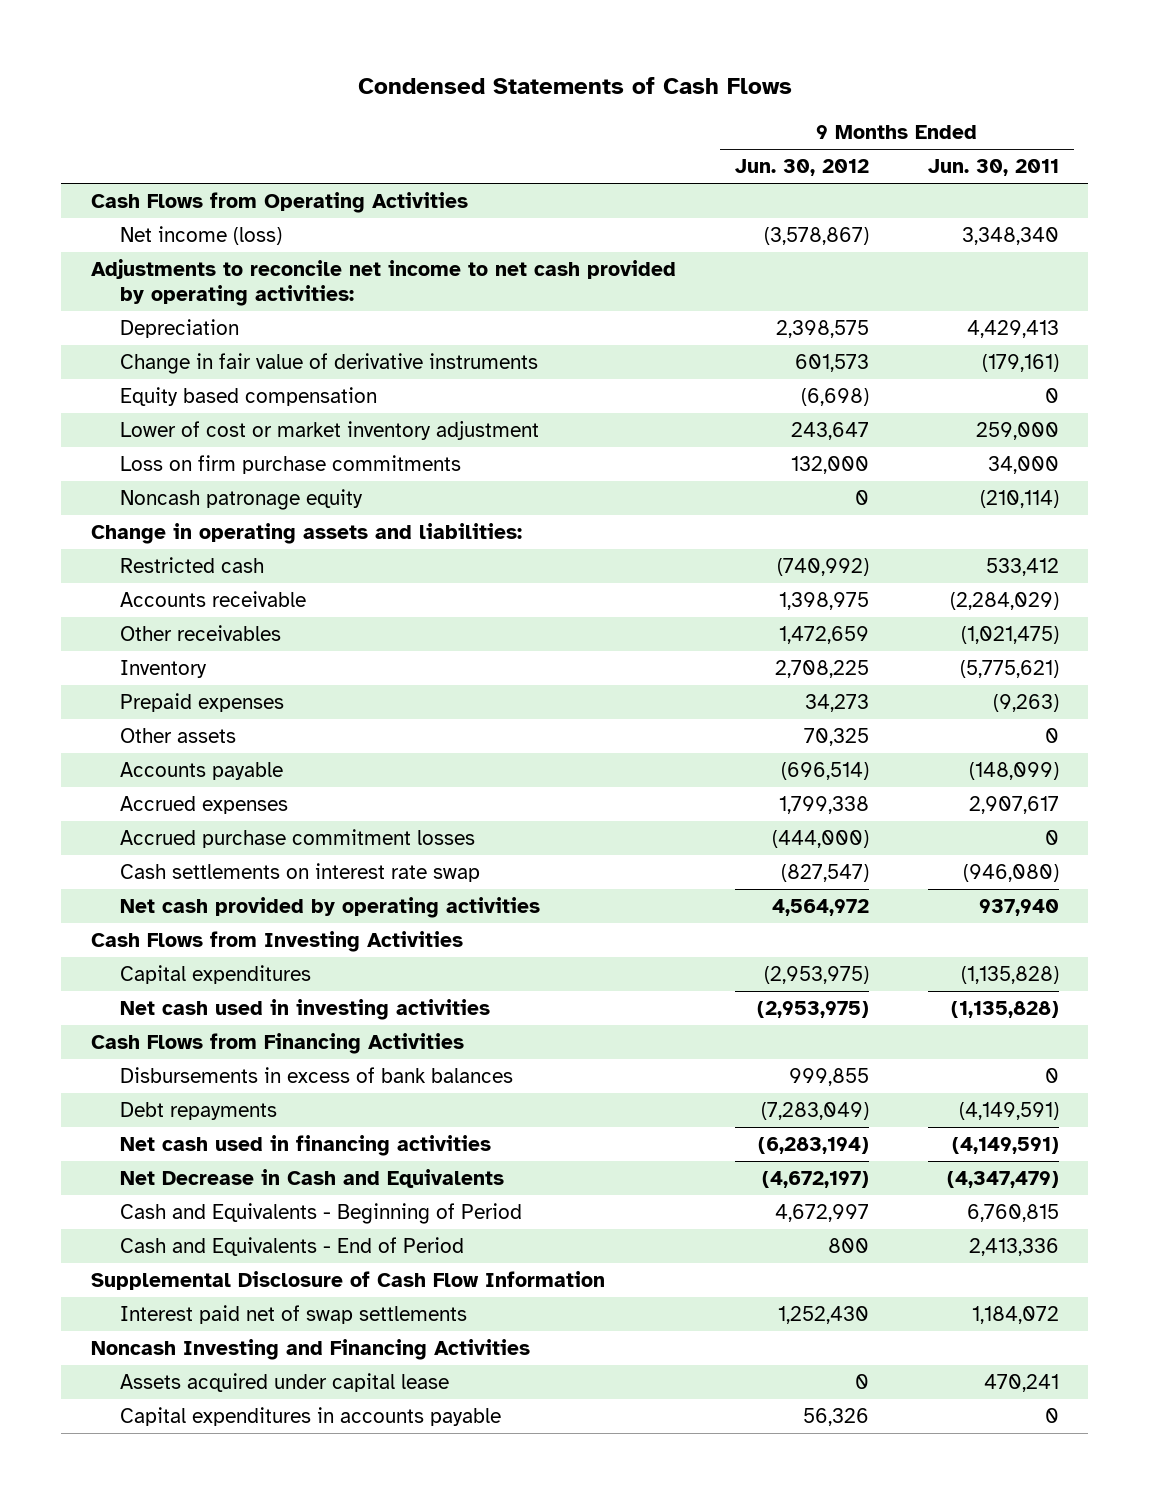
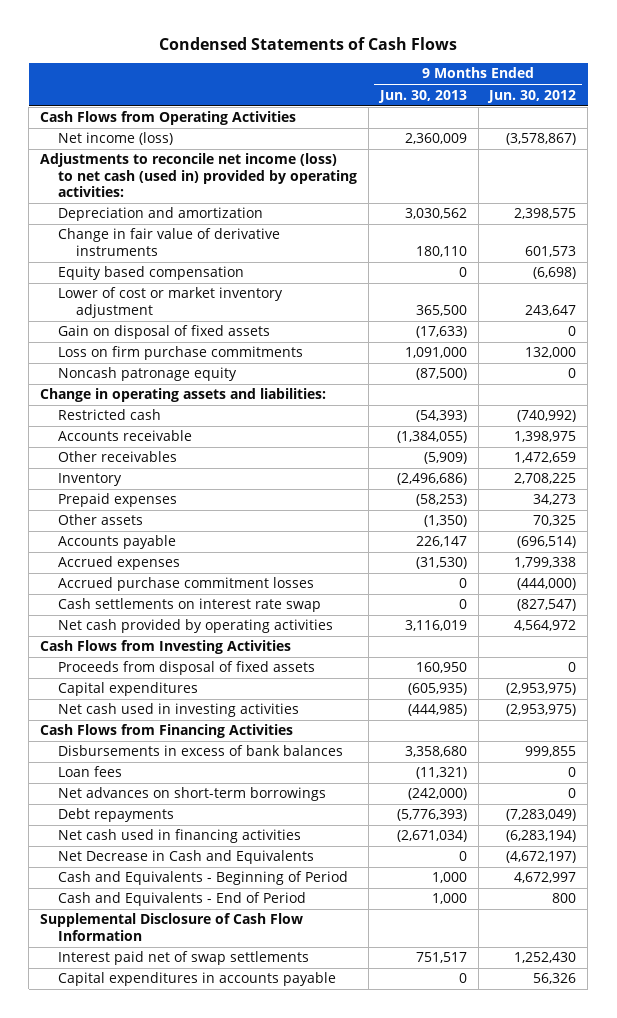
[927,159,1059,177] Jun. 30, 2011 -> none
none -> [377,89,467,103] Jun. 30, 2013
[90,259,676,307] Adjustments to reconcile net income to net cash provided by operating activities: -> [40,153,358,197] Adjustments to reconcile net income (loss) to net cash (used in) provided by operating activities:
[119,319,239,339] Depreciation -> [58,207,264,222] Depreciation and amortization
none -> [58,325,271,340] Gain on disposal of fixed assets
none -> [58,661,316,676] Proceeds from disposal of fixed assets
none -> [58,766,123,778] Loan fees
none -> [58,787,327,802] Net advances on short-term borrowings
[90,1339,530,1361] Noncash Investing and Financing Activities -> none
[119,1373,449,1393] Assets acquired under capital lease -> none

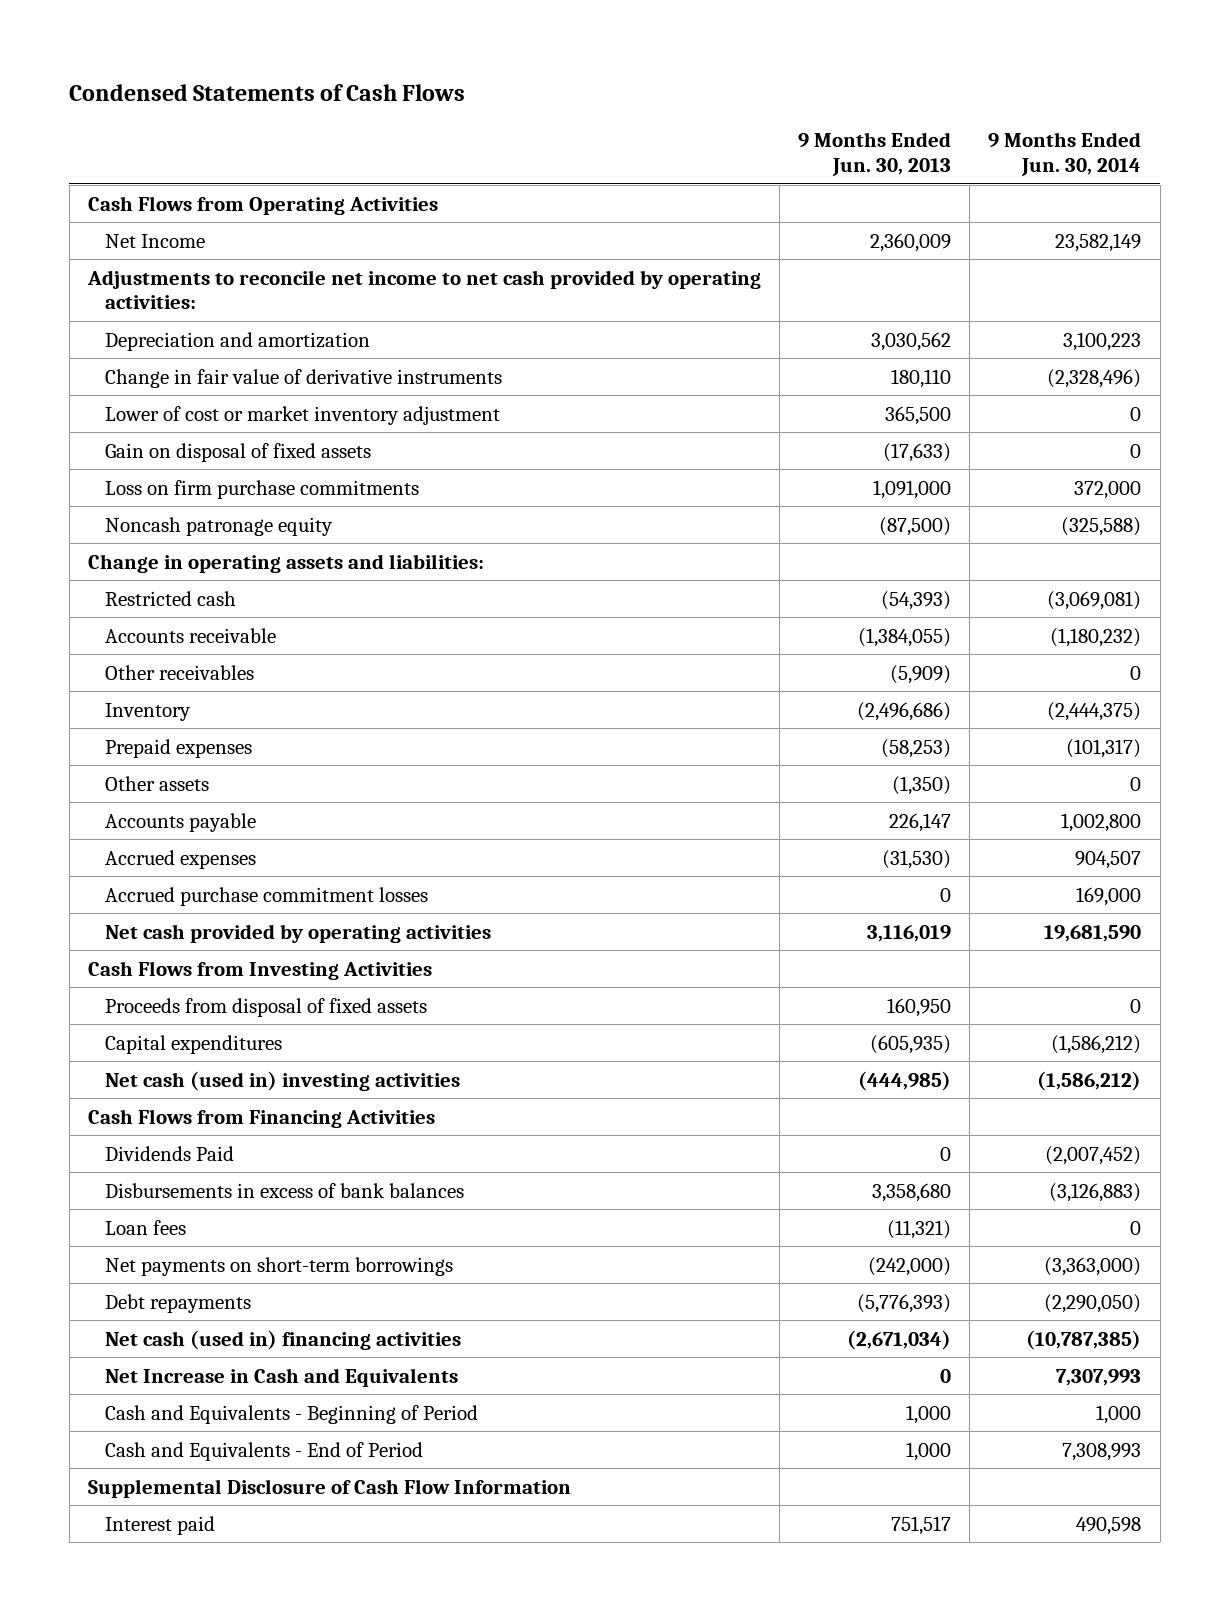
[487,89,577,103] Jun. 30, 2012 -> none
none -> [988,132,1142,176] 9 Months Ended Jun. 30, 2014
[58,132,174,146] Net income (loss) -> [104,233,205,248] Net Income
[40,153,358,197] Adjustments to reconcile net income (loss) to net cash (used in) provided by operating activities: -> [86,269,761,310] Adjustments to reconcile net income to net cash provided by operating activities:
[58,266,245,281] Equity based compensation -> none
[58,598,322,613] Cash settlements on interest rate swap -> none
[58,703,300,718] Net cash used in investing activities -> [104,1070,460,1091] Net cash (used in) investing activities
none -> [104,1145,234,1161] Dividends Paid
[58,787,327,802] Net advances on short-term borrowings -> [104,1256,453,1276] Net payments on short-term borrowings
[58,829,302,844] Net cash used in financing activities -> [104,1329,461,1350] Net cash (used in) financing activities
[58,850,315,865] Net Decrease in Cash and Equivalents -> [104,1367,458,1387] Net Increase in Cash and Equivalents
[58,972,337,987] Capital expenditures in accounts payable -> none
[58,951,310,966] Interest paid net of swap settlements -> [104,1515,215,1535] Interest paid

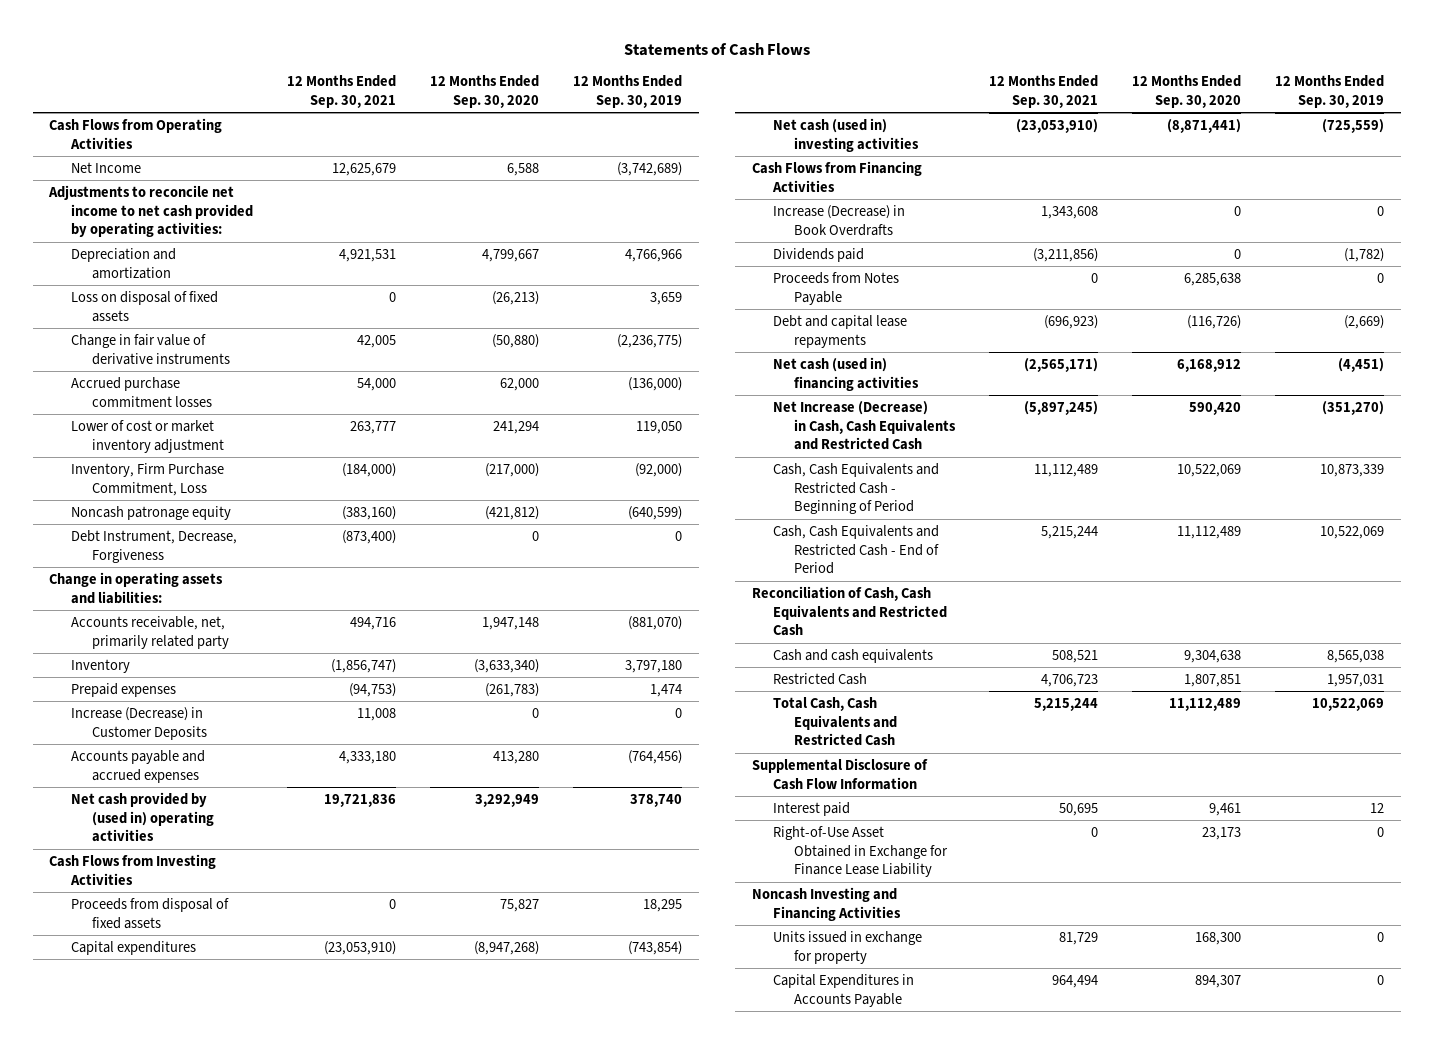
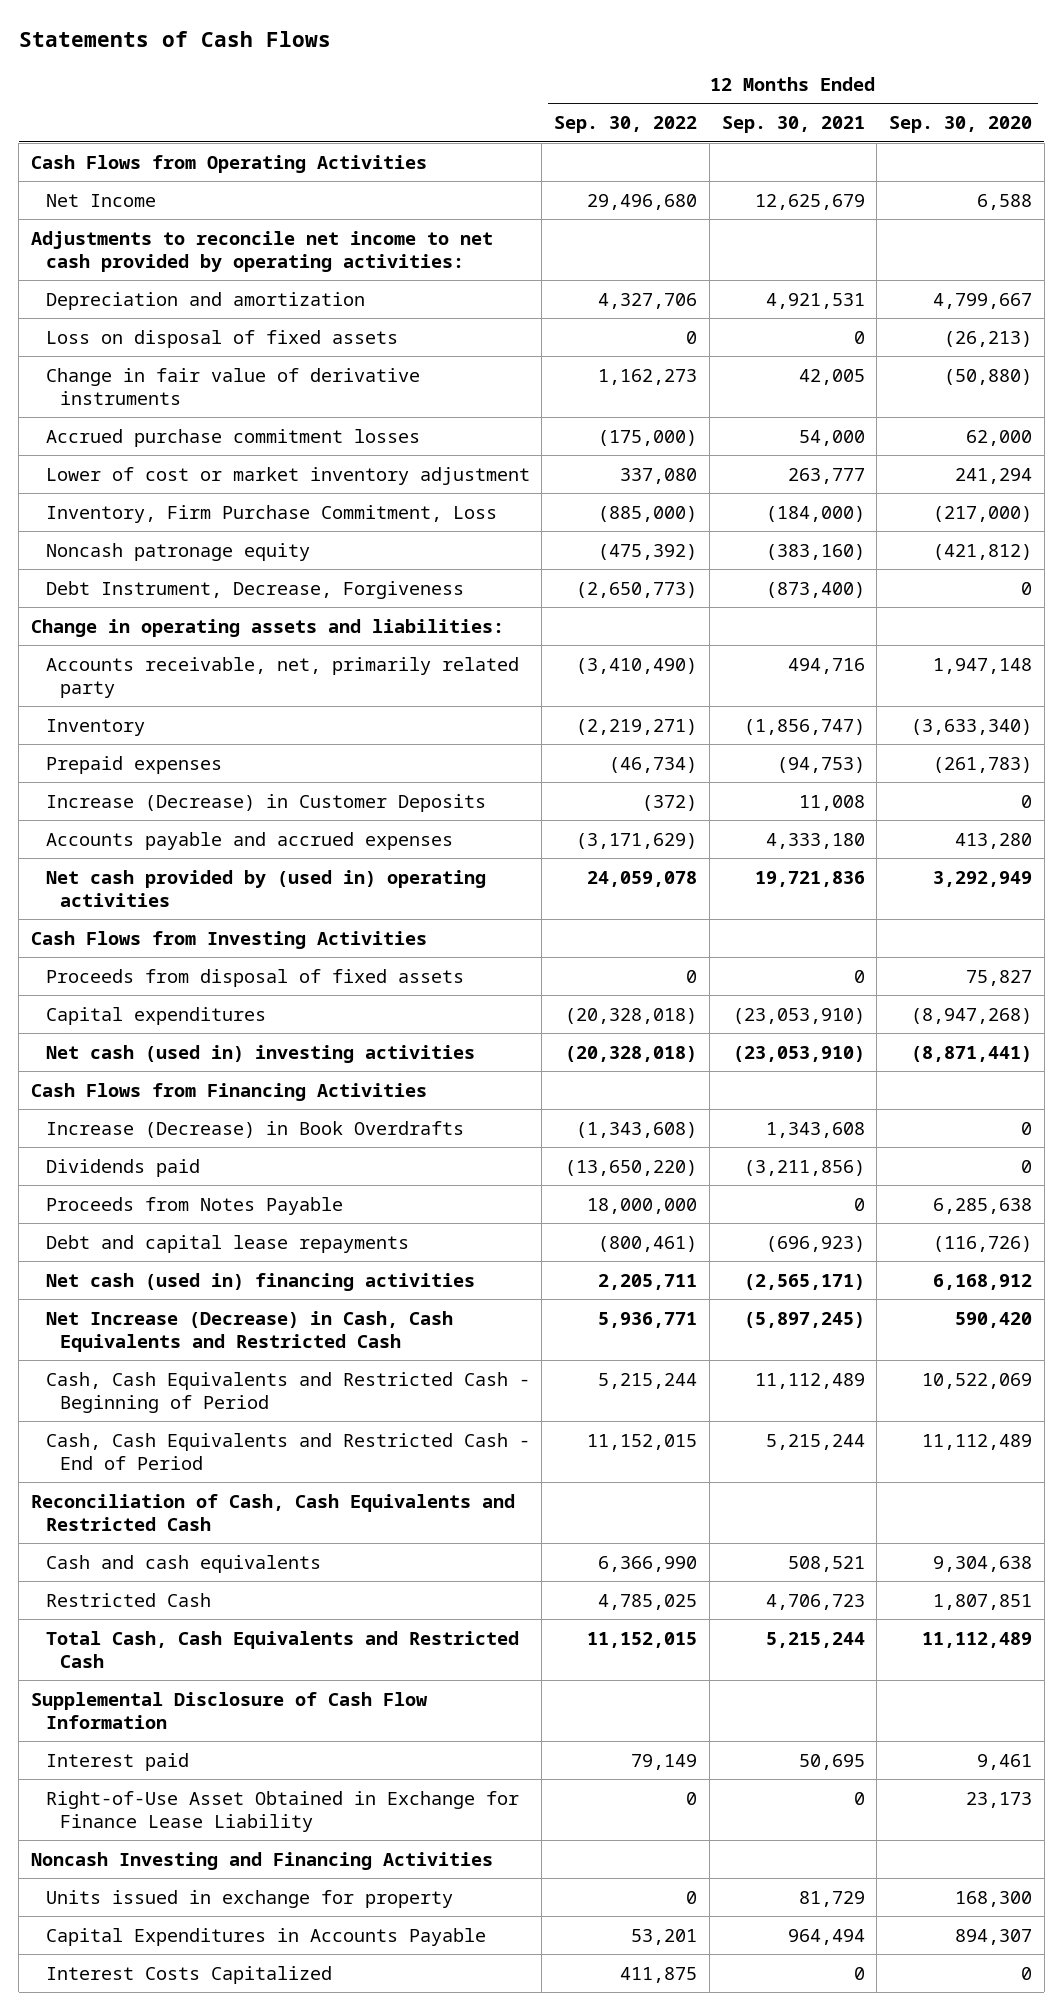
[572,75,682,108] 12 Months Ended Sep. 30, 2019 -> none
none -> [554,116,698,134] Sep. 30, 2022
none -> [45,1965,332,1984] Interest Costs Capitalized

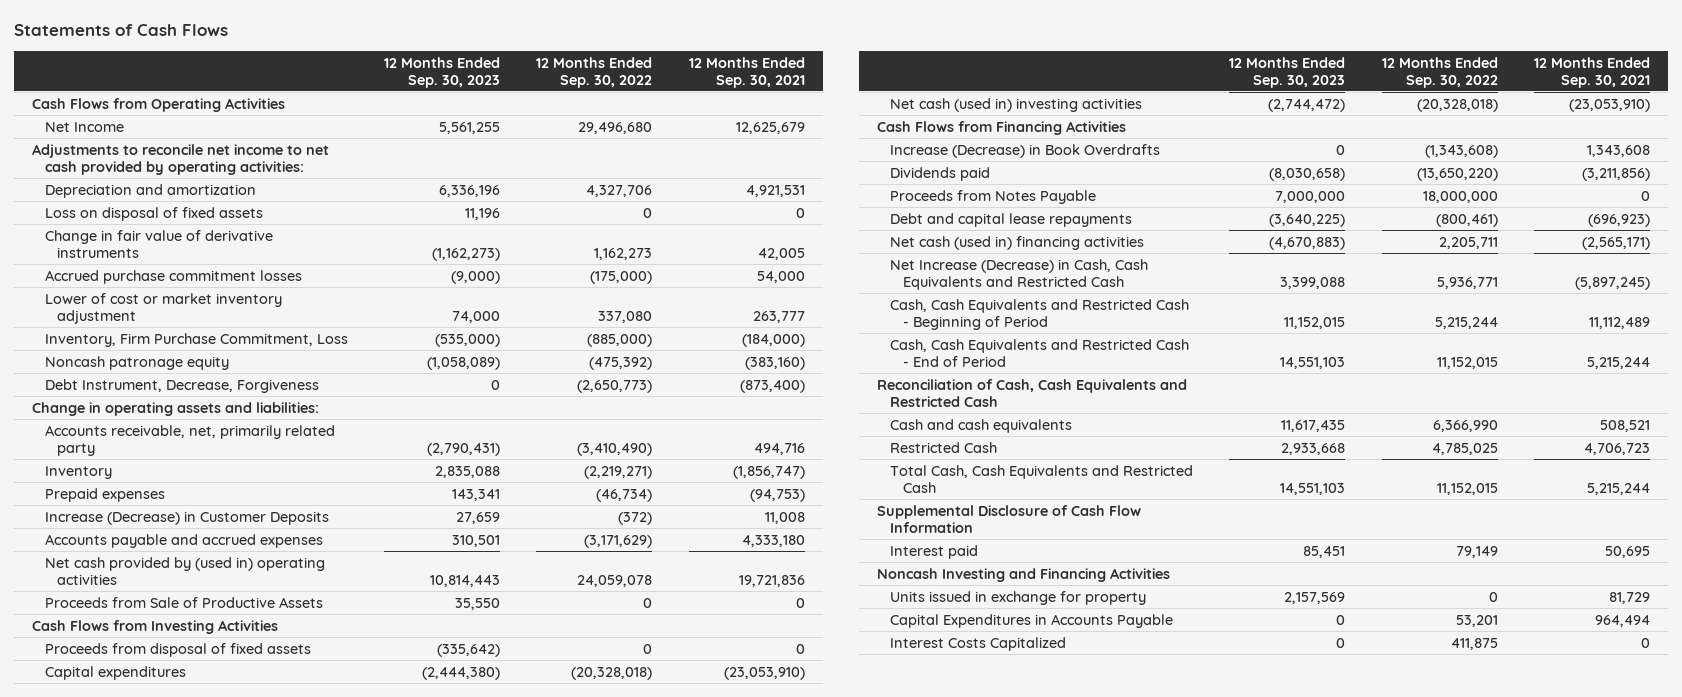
[889,116,1033,134] Sep. 30, 2020 -> none
none -> [383,56,500,88] 12 Months Ended Sep. 30, 2023
none -> [44,596,323,608] Proceeds from Sale of Productive Assets
[45,1790,519,1833] Right-of-Use Asset Obtained in Exchange for Finance Lease Liability -> none

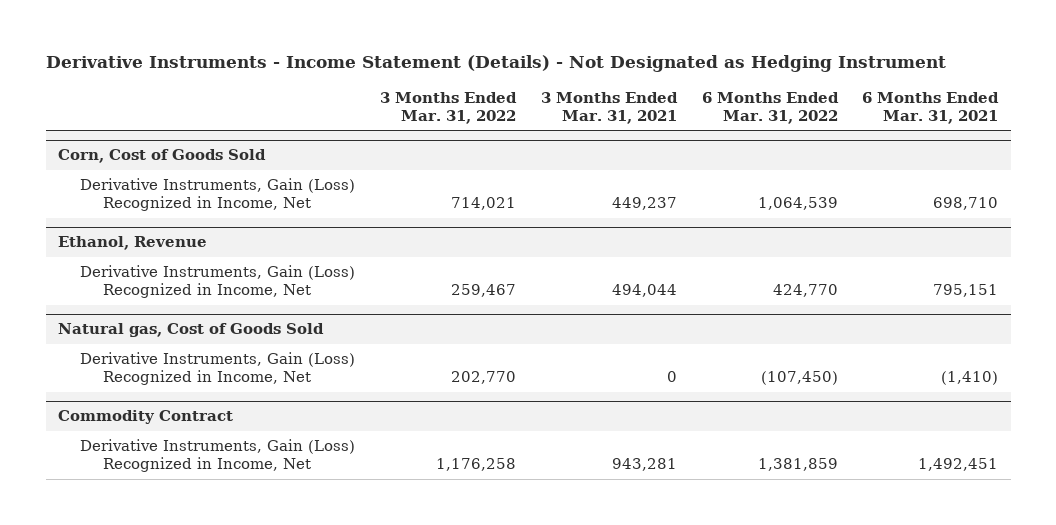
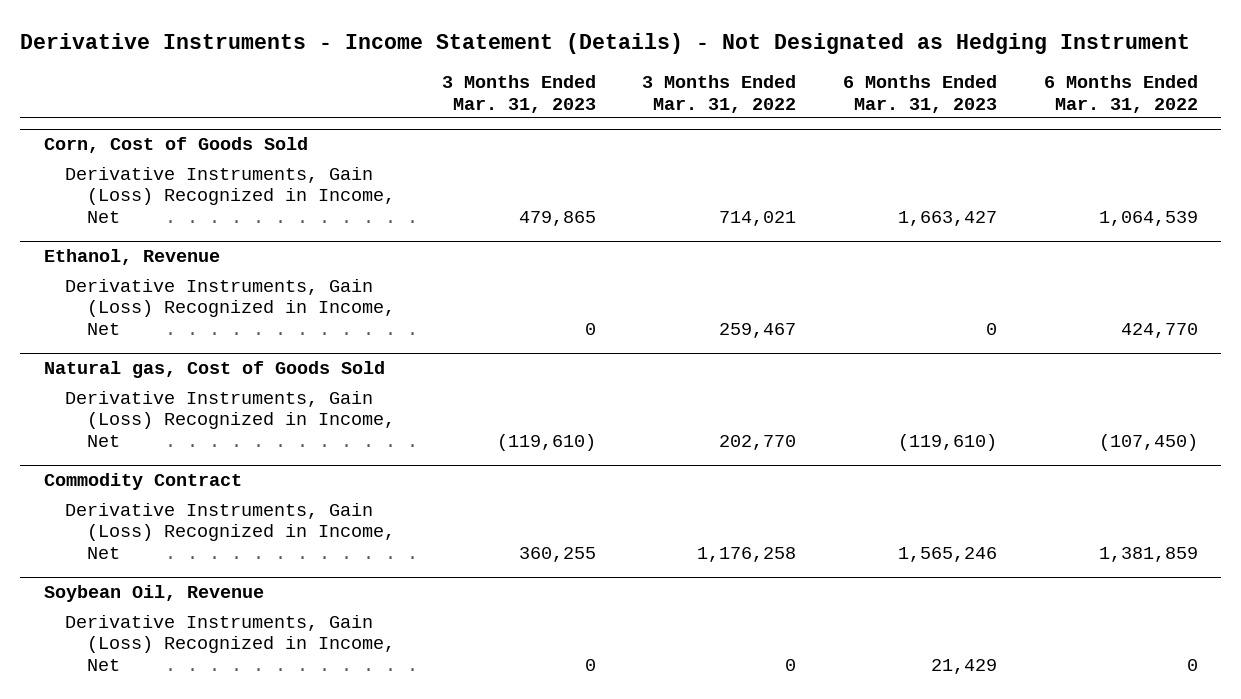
[540,91,678,125] 3 Months Ended Mar. 31, 2021 -> none
[862,91,1000,125] 6 Months Ended Mar. 31, 2021 -> none
none -> [441,75,596,113] 3 Months Ended Mar. 31, 2023
none -> [843,75,998,113] 6 Months Ended Mar. 31, 2023
none -> [43,585,264,603] Soybean Oil, Revenue
none -> [65,614,396,671] Derivative Instruments, Gain (Loss) Recognized in Income, Net

